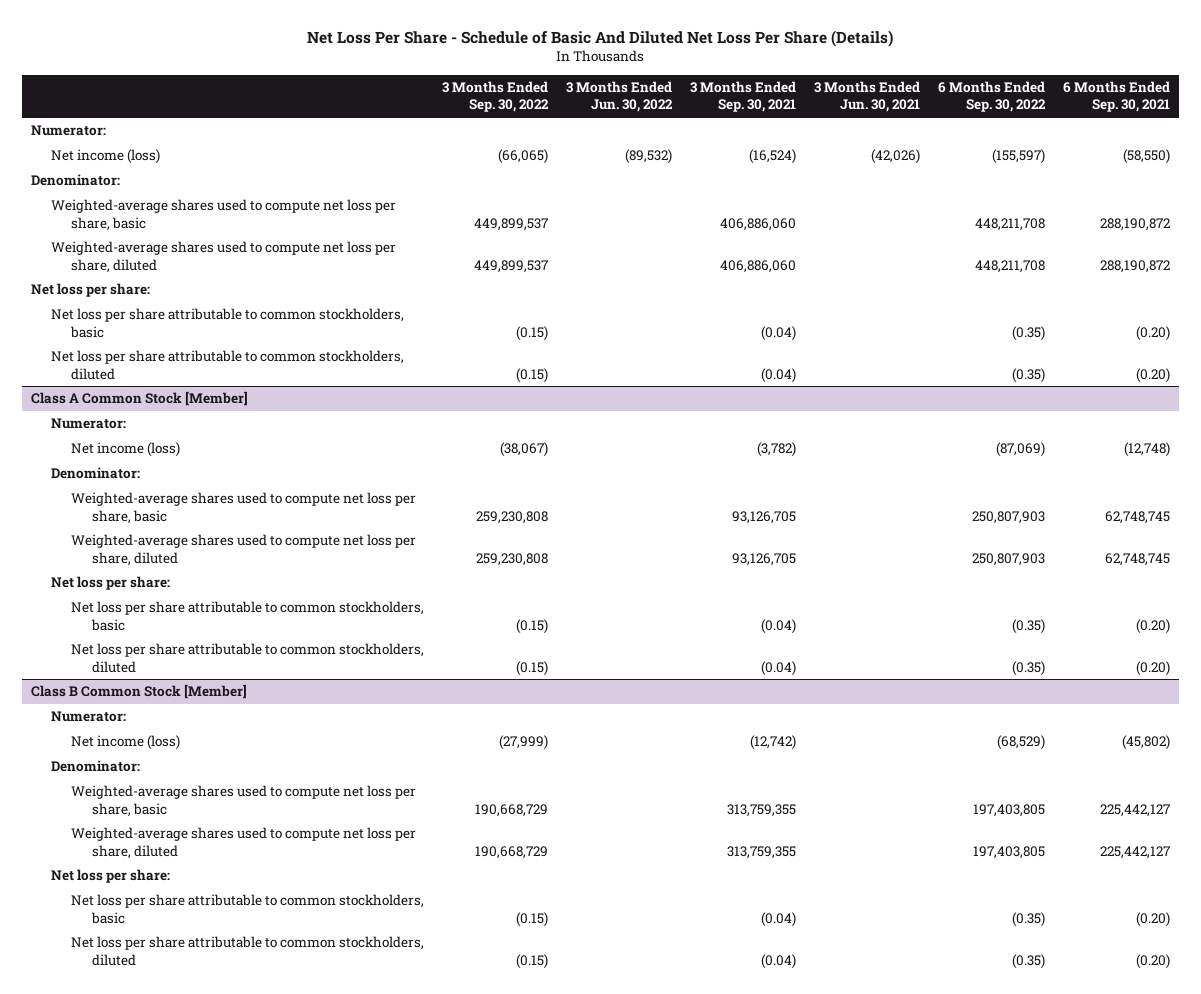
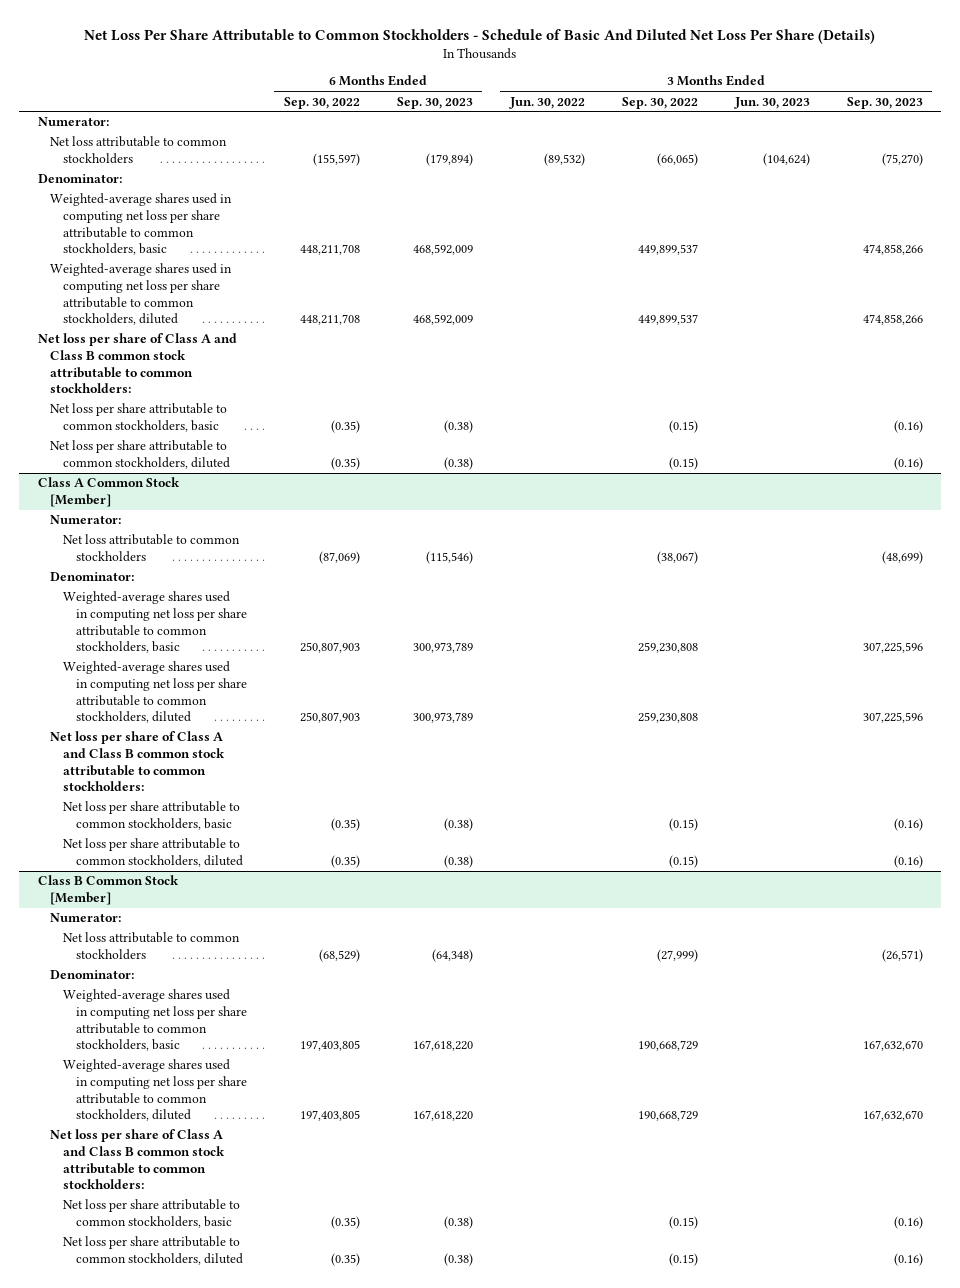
[307,29,894,47] Net Loss Per Share - Schedule of Basic And Diluted Net Loss Per Share (Details) -> [84,28,876,44] Net Loss Per Share Attributable to Common Stockholders - Schedule of Basic And Diluted Net Loss Per Share (Details)
[690,81,797,113] 3 Months Ended Sep. 30, 2021 -> none
[814,81,921,113] 3 Months Ended Jun. 30, 2021 -> none
[1063,81,1171,113] 6 Months Ended Sep. 30, 2021 -> none
none -> [396,96,473,109] Sep. 30, 2023
none -> [733,96,810,109] Jun. 30, 2023
none -> [846,96,923,109] Sep. 30, 2023
[51,149,161,165] Net income (loss) -> [50,136,228,165] Net loss attributable to common stockholders
[51,199,397,231] Weighted-average shares used to compute net loss per share, basic -> [50,193,233,256] Weighted-average shares used in computing net loss per share attributable to common stockholders, basic
[51,241,397,273] Weighted-average shares used to compute net loss per share, diluted -> [50,263,233,326] Weighted-average shares used in computing net loss per share attributable to common stockholders, diluted
[30,283,150,298] Net loss per share: -> [37,333,237,394] Net loss per share of Class A and Class B common stock attributable to common stockholders:
[71,442,181,458] Net income (loss) -> [63,534,241,563] Net loss attributable to common stockholders
[71,492,417,524] Weighted-average shares used to compute net loss per share, basic -> [63,591,247,654] Weighted-average shares used in computing net loss per share attributable to common stockholders, basic
[71,534,417,566] Weighted-average shares used to compute net loss per share, diluted -> [63,661,247,724] Weighted-average shares used in computing net loss per share attributable to common stockholders, diluted
[51,576,171,591] Net loss per share: -> [50,731,226,792] Net loss per share of Class A and Class B common stock attributable to common stockholders:
[71,735,181,751] Net income (loss) -> [63,932,241,961] Net loss attributable to common stockholders
[71,785,417,817] Weighted-average shares used to compute net loss per share, basic -> [63,989,247,1052] Weighted-average shares used in computing net loss per share attributable to common stockholders, basic
[71,827,417,859] Weighted-average shares used to compute net loss per share, diluted -> [63,1059,247,1122] Weighted-average shares used in computing net loss per share attributable to common stockholders, diluted
[51,869,171,884] Net loss per share: -> [50,1129,226,1190] Net loss per share of Class A and Class B common stock attributable to common stockholders:

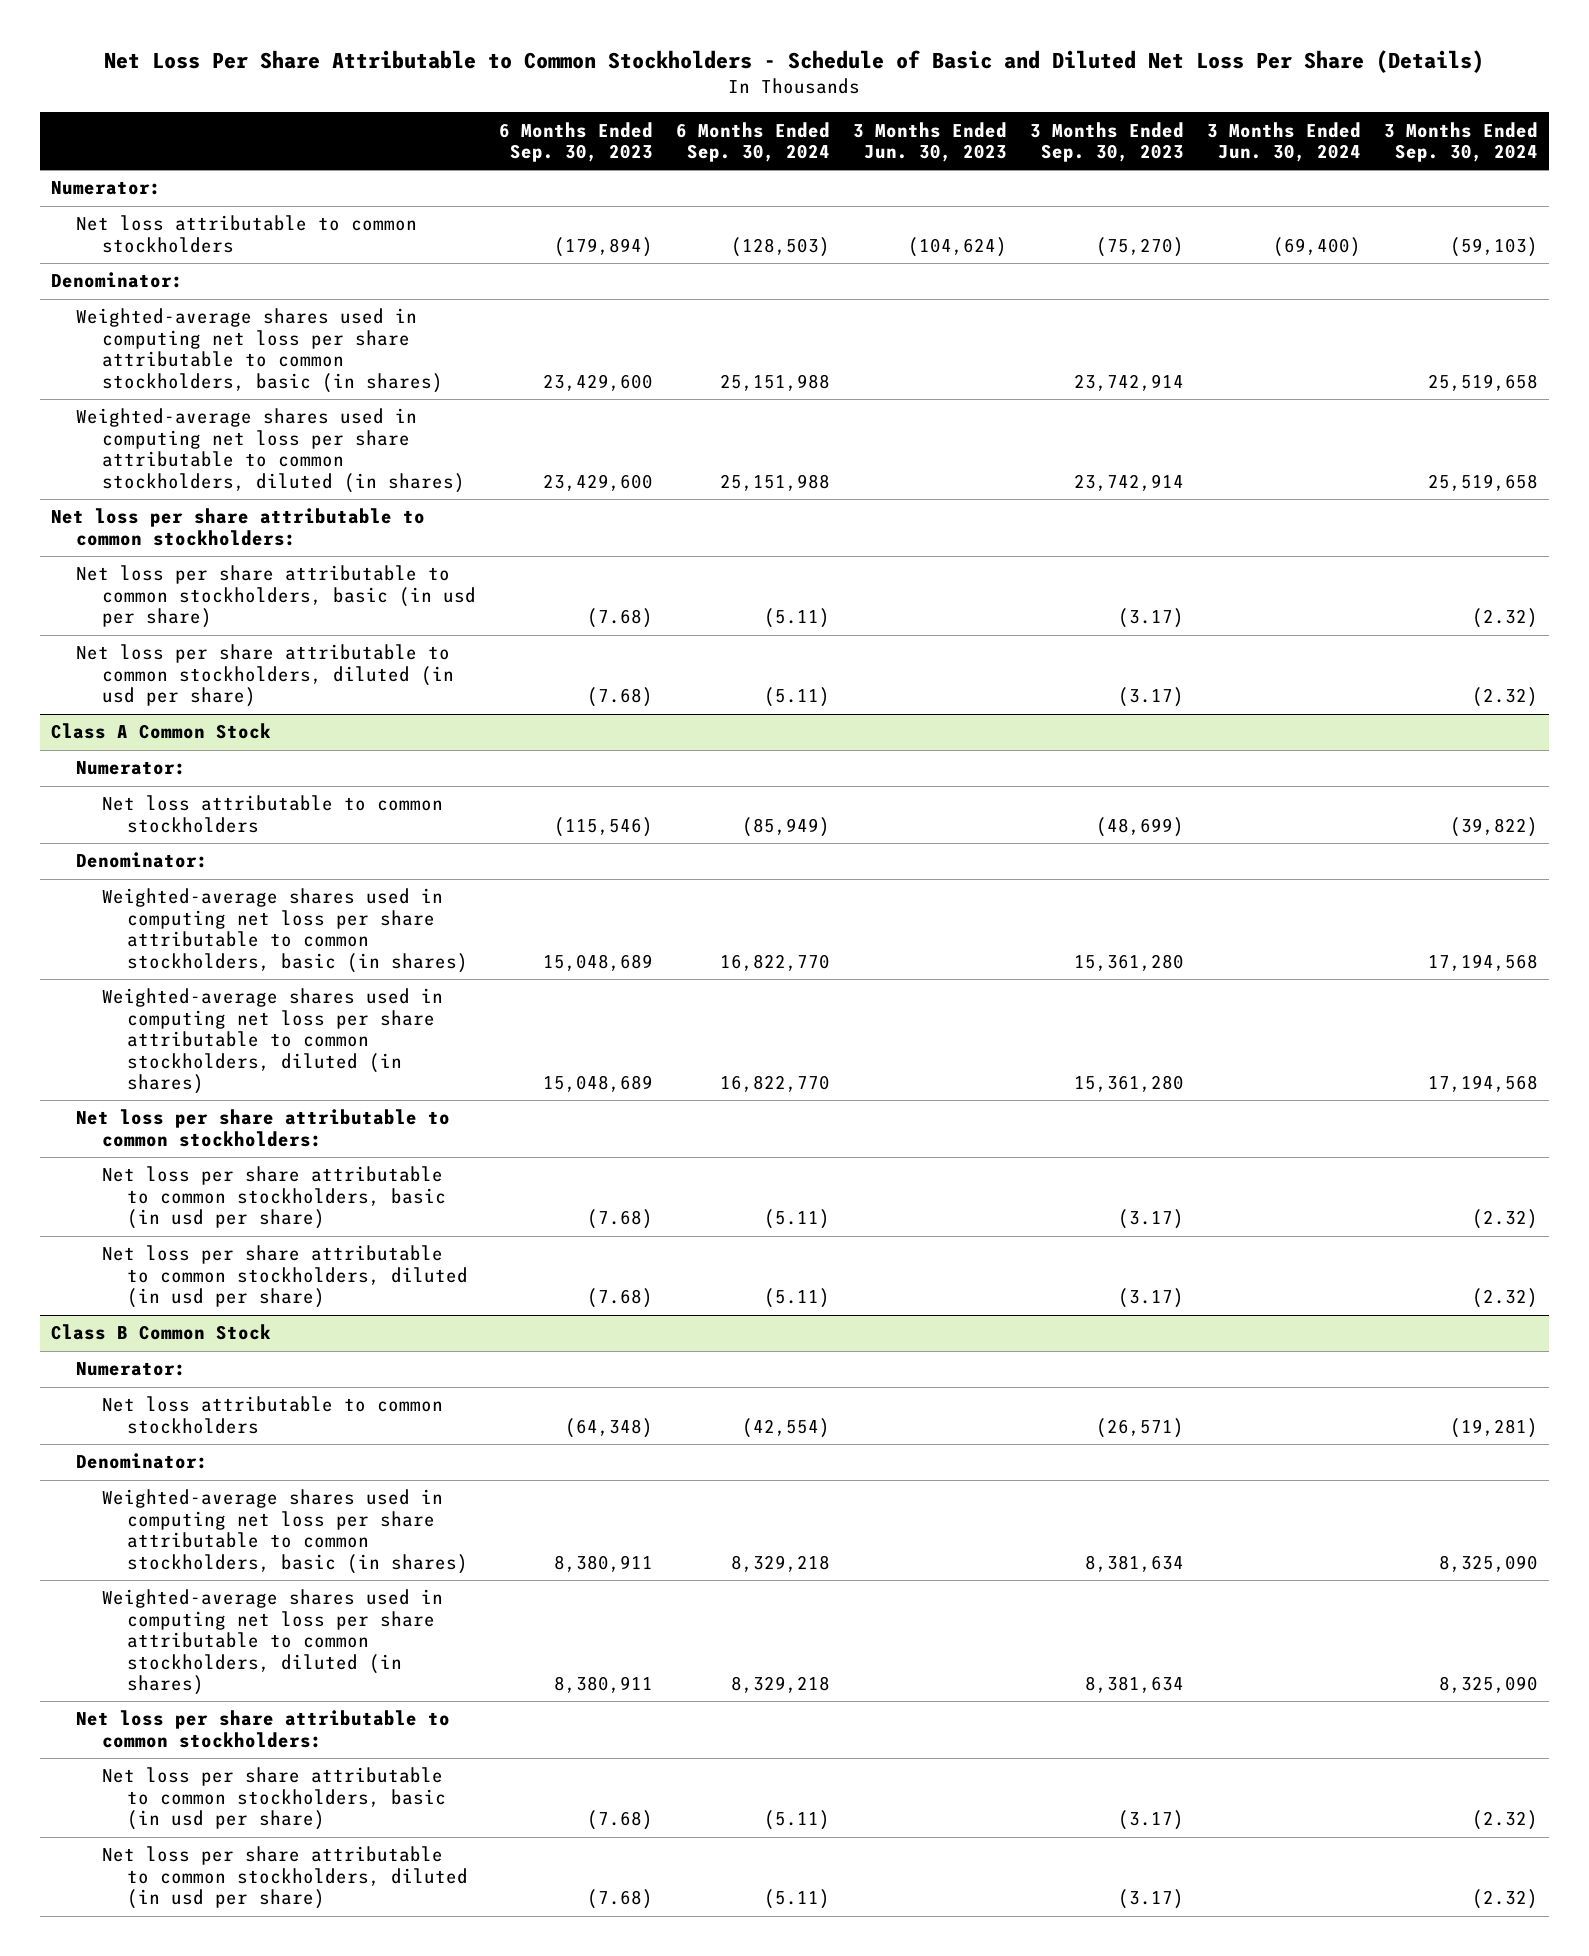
[84,28,876,44] Net Loss Per Share Attributable to Common Stockholders - Schedule of Basic And Diluted Net Loss Per Share (Details) -> [104,50,1485,74] Net Loss Per Share Attributable to Common Stockholders - Schedule of Basic and Diluted Net Loss Per Share (Details)
[283,96,360,109] Sep. 30, 2022 -> none
[508,96,585,109] Jun. 30, 2022 -> none
[621,96,698,109] Sep. 30, 2022 -> none
none -> [675,121,830,162] 6 Months Ended Sep. 30, 2024
none -> [1206,121,1361,162] 3 Months Ended Jun. 30, 2024
none -> [1383,121,1538,162] 3 Months Ended Sep. 30, 2024
[50,193,233,256] Weighted-average shares used in computing net loss per share attributable to common stockholders, basic -> [76,308,443,393] Weighted-average shares used in computing net loss per share attributable to common stockholders, basic (in shares)
[412,244,473,256] 468,592,009 -> [542,373,653,391] 23,429,600
[862,244,923,256] 474,858,266 -> [1073,373,1184,391] 23,742,914
[50,263,233,326] Weighted-average shares used in computing net loss per share attributable to common stockholders, diluted -> [76,408,465,493] Weighted-average shares used in computing net loss per share attributable to common stockholders, diluted (in shares)
[412,314,473,326] 468,592,009 -> [542,473,653,491] 23,429,600
[862,314,923,326] 474,858,266 -> [1073,473,1184,491] 23,742,914
[37,333,237,394] Net loss per share of Class A and Class B common stock attributable to common stockholders: -> [51,508,426,546] Net loss per share attributable to common stockholders:
[50,403,228,433] Net loss per share attributable to common stockholders, basic -> [76,565,476,629] Net loss per share attributable to common stockholders, basic (in usd per share)
[443,420,473,434] (0.38) -> [586,608,653,629] (7.68)
[893,420,923,434] (0.16) -> [1117,608,1184,629] (3.17)
[50,440,231,470] Net loss per share attributable to common stockholders, diluted -> [76,644,454,708] Net loss per share attributable to common stockholders, diluted (in usd per share)
[443,457,473,471] (0.38) -> [586,687,653,708] (7.68)
[893,457,923,471] (0.16) -> [1117,687,1184,708] (3.17)
[37,477,180,508] Class A Common Stock [Member] -> [51,723,272,740] Class A Common Stock
[63,591,247,654] Weighted-average shares used in computing net loss per share attributable to common stockholders, basic -> [101,888,468,973] Weighted-average shares used in computing net loss per share attributable to common stockholders, basic (in shares)
[412,642,473,654] 300,973,789 -> [542,953,653,971] 15,048,689
[862,642,923,654] 307,225,596 -> [1073,953,1184,971] 15,361,280
[63,661,247,724] Weighted-average shares used in computing net loss per share attributable to common stockholders, diluted -> [101,988,443,1094] Weighted-average shares used in computing net loss per share attributable to common stockholders, diluted (in shares)
[412,712,473,724] 300,973,789 -> [542,1074,653,1092] 15,048,689
[862,712,923,724] 307,225,596 -> [1073,1074,1184,1092] 15,361,280
[50,731,226,792] Net loss per share of Class A and Class B common stock attributable to common stockholders: -> [76,1109,451,1147] Net loss per share attributable to common stockholders:
[63,801,241,831] Net loss per share attributable to common stockholders, basic -> [101,1166,446,1230] Net loss per share attributable to common stockholders, basic (in usd per share)
[443,818,473,832] (0.38) -> [586,1209,653,1230] (7.68)
[893,818,923,832] (0.16) -> [1117,1209,1184,1230] (3.17)
[63,838,243,868] Net loss per share attributable to common stockholders, diluted -> [101,1245,468,1309] Net loss per share attributable to common stockholders, diluted (in usd per share)
[443,855,473,869] (0.38) -> [586,1288,653,1309] (7.68)
[893,855,923,869] (0.16) -> [1117,1288,1184,1309] (3.17)
[37,875,179,906] Class B Common Stock [Member] -> [51,1324,272,1341] Class B Common Stock
[63,989,247,1052] Weighted-average shares used in computing net loss per share attributable to common stockholders, basic -> [101,1489,468,1574] Weighted-average shares used in computing net loss per share attributable to common stockholders, basic (in shares)
[412,1040,473,1052] 167,618,220 -> [553,1554,653,1572] 8,380,911
[862,1040,923,1052] 167,632,670 -> [1084,1554,1184,1572] 8,381,634
[63,1059,247,1122] Weighted-average shares used in computing net loss per share attributable to common stockholders, diluted -> [101,1589,443,1695] Weighted-average shares used in computing net loss per share attributable to common stockholders, diluted (in shares)
[412,1110,473,1122] 167,618,220 -> [553,1675,653,1693] 8,380,911
[862,1110,923,1122] 167,632,670 -> [1084,1675,1184,1693] 8,381,634
[50,1129,226,1190] Net loss per share of Class A and Class B common stock attributable to common stockholders: -> [76,1710,451,1748] Net loss per share attributable to common stockholders:
[63,1199,241,1229] Net loss per share attributable to common stockholders, basic -> [101,1767,446,1831] Net loss per share attributable to common stockholders, basic (in usd per share)
[443,1216,473,1230] (0.38) -> [586,1810,653,1831] (7.68)
[893,1216,923,1230] (0.16) -> [1117,1810,1184,1831] (3.17)
[63,1236,243,1266] Net loss per share attributable to common stockholders, diluted -> [101,1846,468,1910] Net loss per share attributable to common stockholders, diluted (in usd per share)
[443,1253,473,1267] (0.38) -> [586,1889,653,1910] (7.68)
[893,1253,923,1267] (0.16) -> [1117,1889,1184,1910] (3.17)

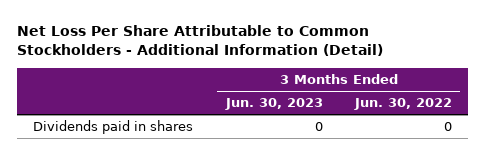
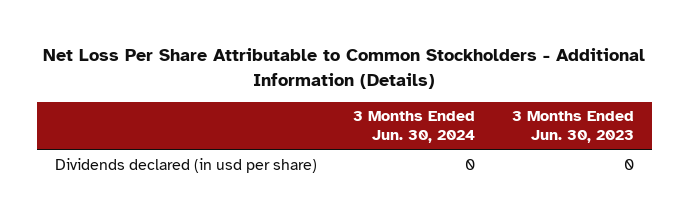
[17,25,384,57] Net Loss Per Share Attributable to Common Stockholders - Additional Information (Detail) -> [43,48,646,89] Net Loss Per Share Attributable to Common Stockholders - Additional Information (Details)
[353,98,452,111] Jun. 30, 2022 -> none
none -> [353,111,476,144] 3 Months Ended Jun. 30, 2024
[33,120,194,135] Dividends paid in shares -> [54,157,317,173] Dividends declared (in usd per share)

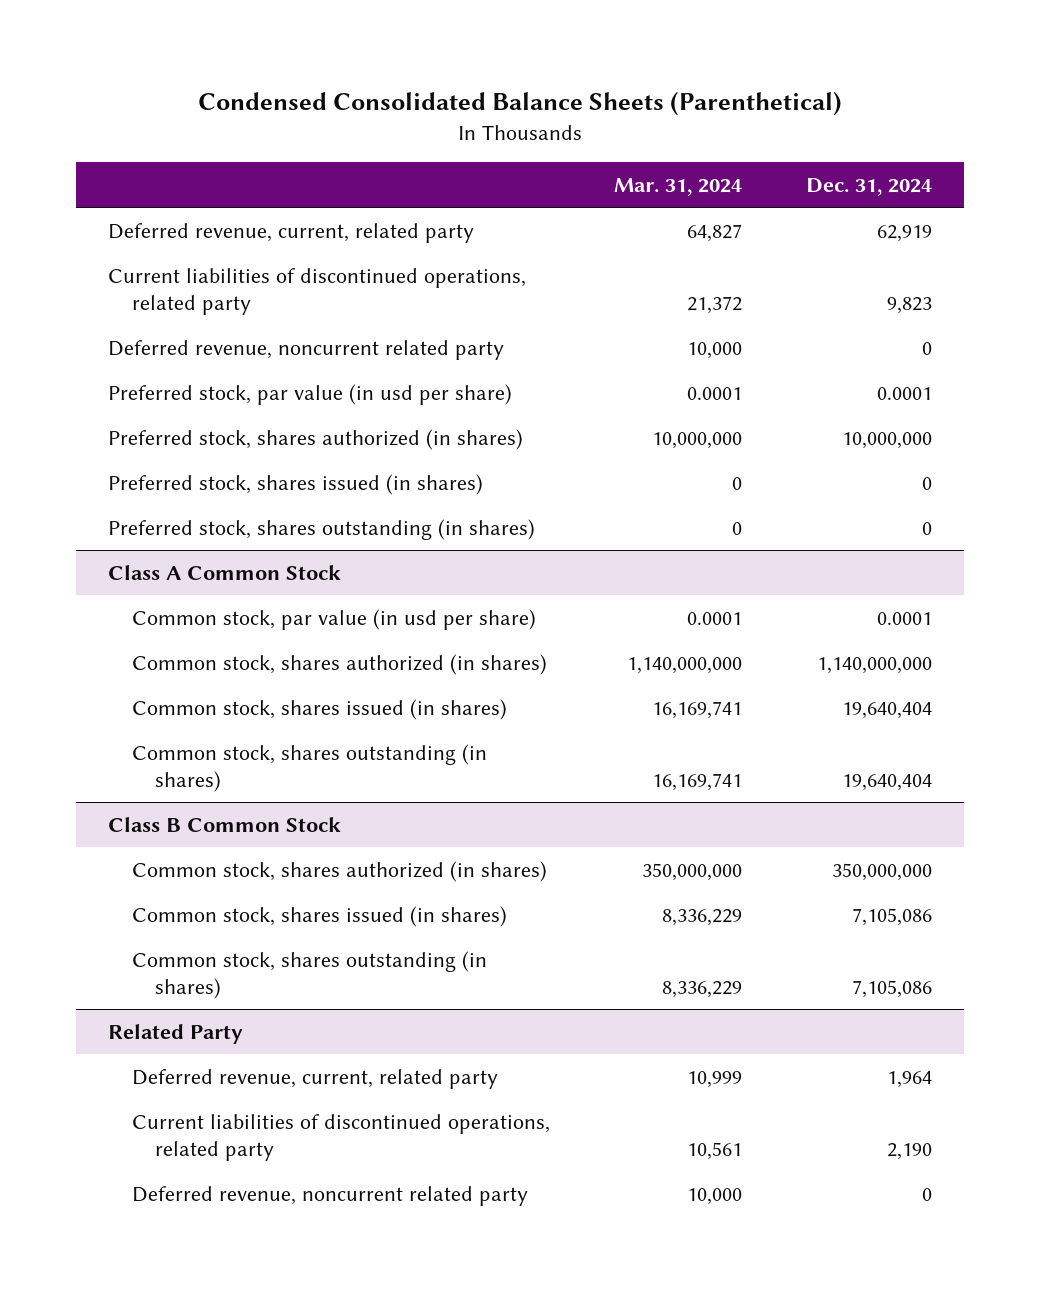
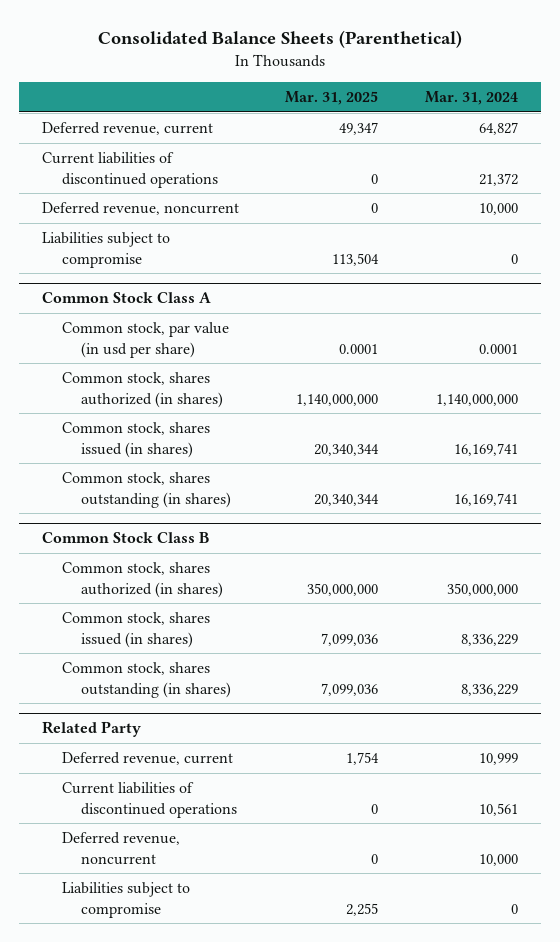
[197,90,842,116] Condensed Consolidated Balance Sheets (Parenthetical) -> [97,30,462,49] Consolidated Balance Sheets (Parenthetical)
[806,177,933,196] Dec. 31, 2024 -> none
none -> [285,91,379,106] Mar. 31, 2025
[107,383,512,405] Preferred stock, par value (in usd per share) -> none
[107,428,523,450] Preferred stock, shares authorized (in shares) -> none
[107,473,483,495] Preferred stock, shares issued (in shares) -> none
[107,518,535,540] Preferred stock, shares outstanding (in shares) -> none
[107,222,474,243] Deferred revenue, current, related party -> [42,122,214,136] Deferred revenue, current
[107,267,526,315] Current liabilities of discontinued operations, related party -> [42,152,218,188] Current liabilities of discontinued operations
[107,339,504,360] Deferred revenue, noncurrent related party -> [42,202,240,216] Deferred revenue, noncurrent
none -> [42,232,171,268] Liabilities subject to compromise
[107,564,341,580] Class A Common Stock -> [42,292,212,304] Common Stock Class A
[107,816,341,832] Class B Common Stock -> [42,532,210,544] Common Stock Class B
[131,1068,498,1089] Deferred revenue, current, related party -> [61,752,233,766] Deferred revenue, current
[131,1113,550,1161] Current liabilities of discontinued operations, related party -> [61,782,238,818] Current liabilities of discontinued operations
[131,1185,528,1206] Deferred revenue, noncurrent related party -> [61,832,180,865] Deferred revenue, noncurrent
none -> [61,882,190,918] Liabilities subject to compromise

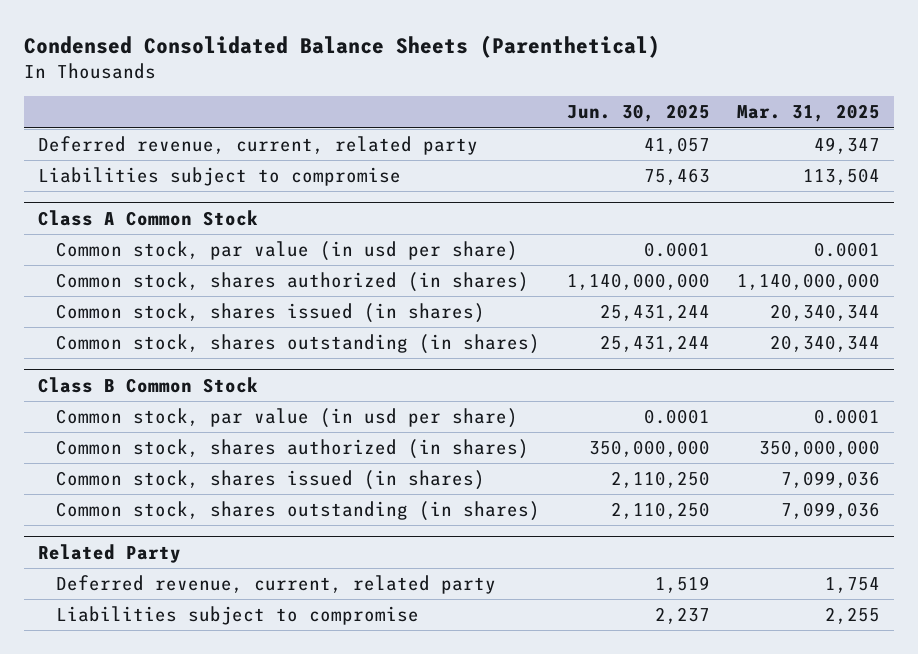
[97,30,462,49] Consolidated Balance Sheets (Parenthetical) -> [24,35,661,59] Condensed Consolidated Balance Sheets (Parenthetical)
[424,91,518,106] Mar. 31, 2024 -> none
none -> [567,104,711,123] Jun. 30, 2025
[42,152,218,188] Current liabilities of discontinued operations -> none
[42,202,240,216] Deferred revenue, noncurrent -> none
[42,122,214,136] Deferred revenue, current -> [37,136,478,156] Deferred revenue, current, related party
[42,292,212,304] Common Stock Class A -> [37,209,258,226] Class A Common Stock
[42,532,210,544] Common Stock Class B -> [37,376,258,393] Class B Common Stock
none -> [56,408,519,429] Common stock, par value (in usd per share)
[61,782,238,818] Current liabilities of discontinued operations -> none
[61,832,180,865] Deferred revenue, noncurrent -> none
[61,752,233,766] Deferred revenue, current -> [56,575,497,595] Deferred revenue, current, related party

